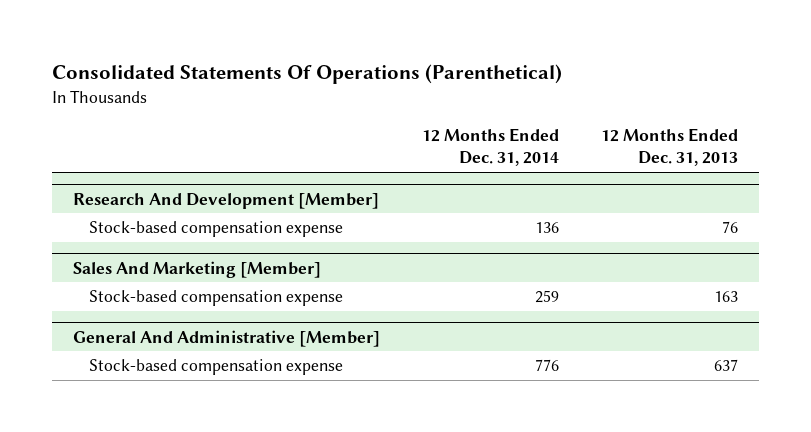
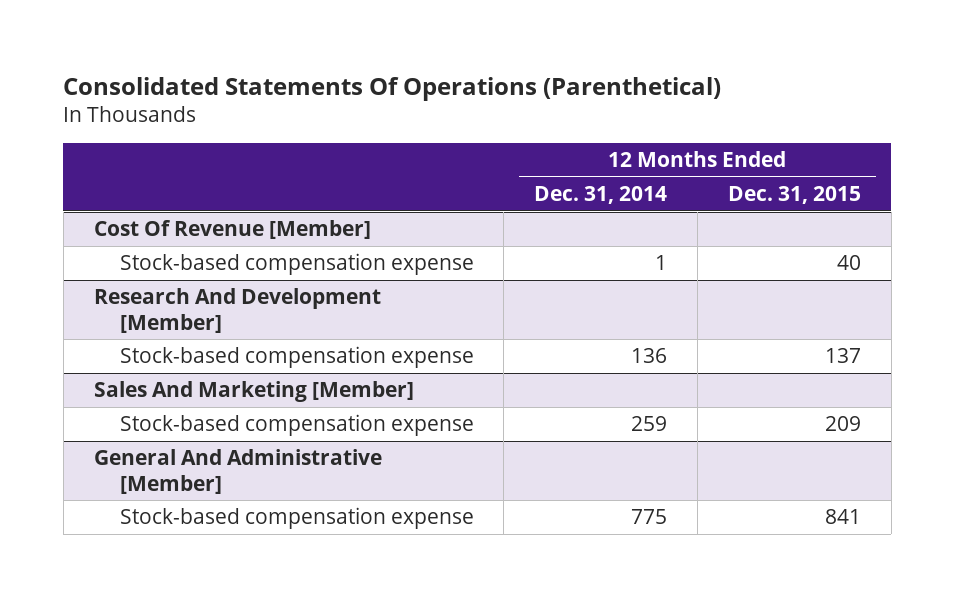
[601,127,739,167] 12 Months Ended Dec. 31, 2013 -> none
none -> [727,185,861,204] Dec. 31, 2015
none -> [93,220,371,240] Cost Of Revenue [Member]
none -> [119,253,474,276] Stock-based compensation expense
[535,359,560,372] 776 -> [631,509,668,525] 775

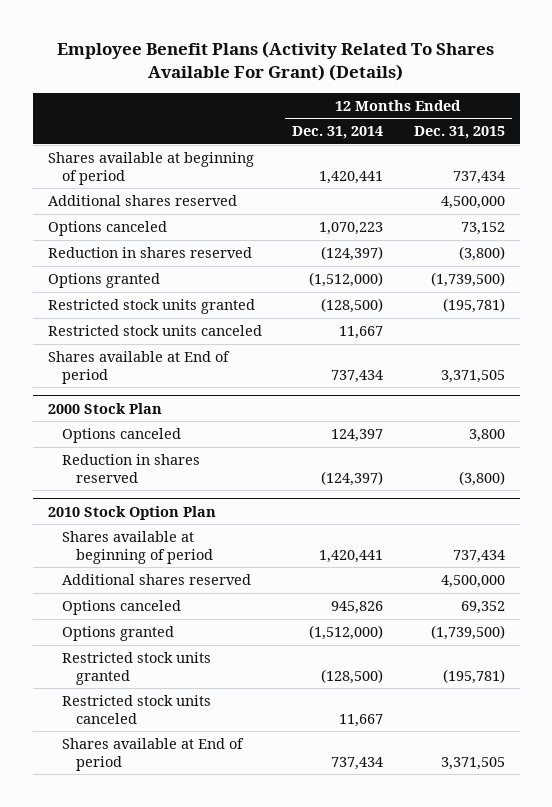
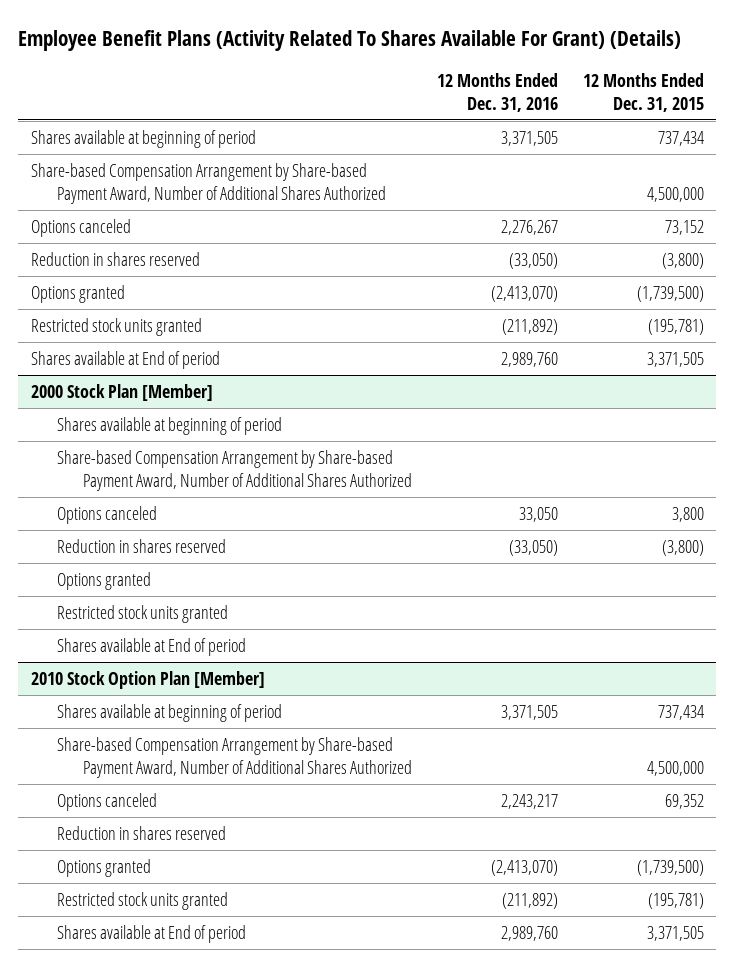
[292,126,384,140] Dec. 31, 2014 -> none
none -> [436,72,558,112] 12 Months Ended Dec. 31, 2016
[47,195,237,207] Additional shares reserved -> none
none -> [30,162,386,204] Share-based Compensation Arrangement by Share-based Payment Award, Number of Additional Shares Authorized
[47,325,262,337] Restricted stock units canceled -> none
[47,402,162,414] 2000 Stock Plan -> [30,383,213,401] 2000 Stock Plan [Member]
none -> [56,416,282,435] Shares available at beginning of period
none -> [56,449,412,491] Share-based Compensation Arrangement by Share-based Payment Award, Number of Additional Shares Authorized
none -> [56,571,151,590] Options granted
none -> [56,604,228,623] Restricted stock units granted
none -> [56,637,246,656] Shares available at End of period
[47,505,216,520] 2010 Stock Option Plan -> [30,670,265,689] 2010 Stock Option Plan [Member]
[62,574,252,586] Additional shares reserved -> none
none -> [56,736,412,778] Share-based Compensation Arrangement by Share-based Payment Award, Number of Additional Shares Authorized
none -> [56,825,226,840] Reduction in shares reserved
[62,695,212,724] Restricted stock units canceled -> none

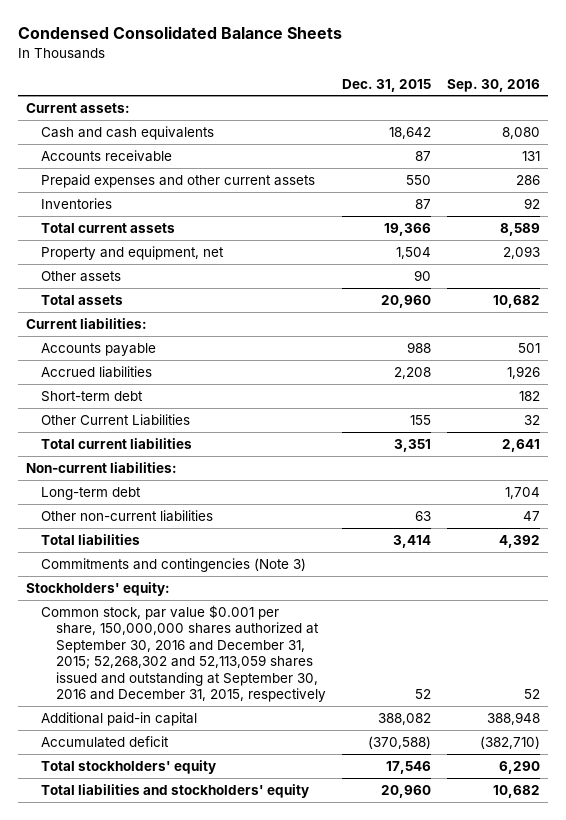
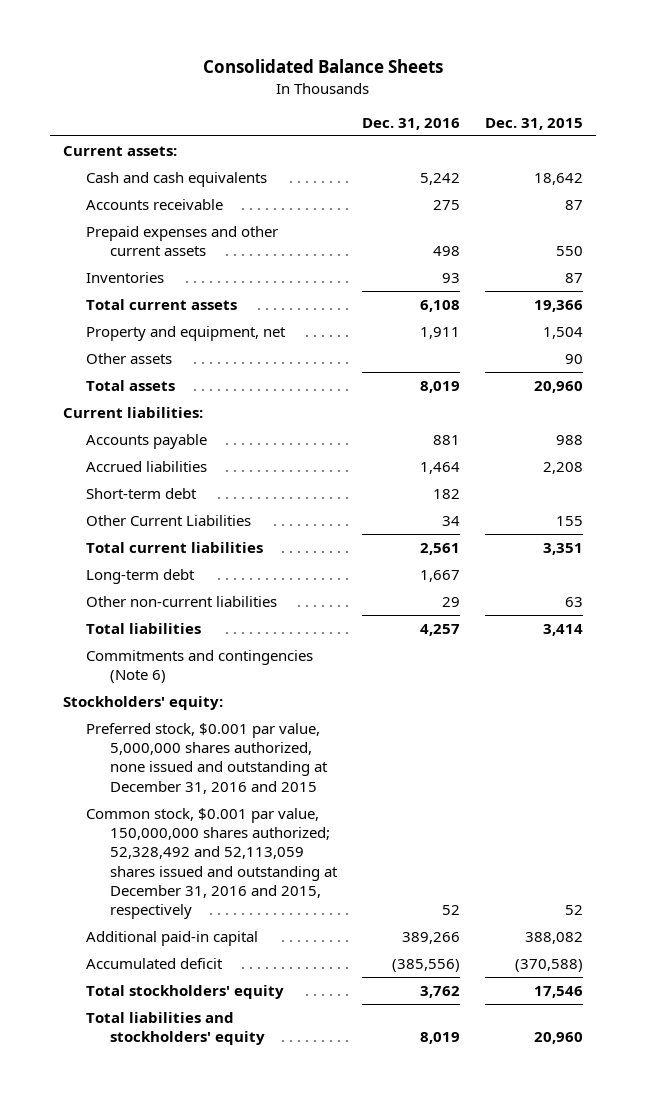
[18,26,343,40] Condensed Consolidated Balance Sheets -> [203,59,444,74] Consolidated Balance Sheets
[447,78,541,92] Sep. 30, 2016 -> none
none -> [362,117,461,130] Dec. 31, 2016
[26,461,178,473] Non-current liabilities: -> none
[41,557,307,572] Commitments and contingencies (Note 3) -> [86,650,314,684] Commitments and contingencies (Note 6)
none -> [86,723,328,794] Preferred stock, $0.001 par value, 5,000,000 shares authorized, none issued and outstanding at December 31, 2016 and 2015
[41,604,327,703] Common stock, par value $0.001 per share, 150,000,000 shares authorized at September 30, 2016 and December 31, 2015; 52,268,302 and 52,113,059 shares issued and outstanding at September 30, 2016 and December 31, 2015, respectively -> [86,808,338,920] Common stock, $0.001 par value, 150,000,000 shares authorized; 52,328,492 and 52,113,059 shares issued and outstanding at December 31, 2016 and 2015, respectively

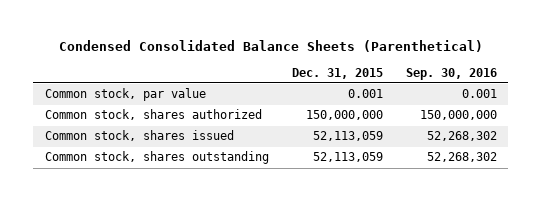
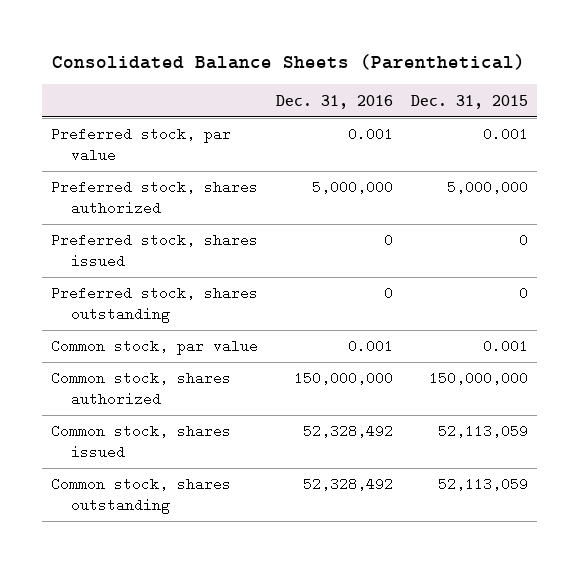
[58,39,483,52] Condensed Consolidated Balance Sheets (Parenthetical) -> [52,53,526,70] Consolidated Balance Sheets (Parenthetical)
[405,67,497,80] Sep. 30, 2016 -> none
none -> [275,94,393,109] Dec. 31, 2016
none -> [50,127,231,163] Preferred stock, par value
none -> [50,180,258,216] Preferred stock, shares authorized
none -> [50,233,258,269] Preferred stock, shares issued
none -> [50,286,258,324] Preferred stock, shares outstanding

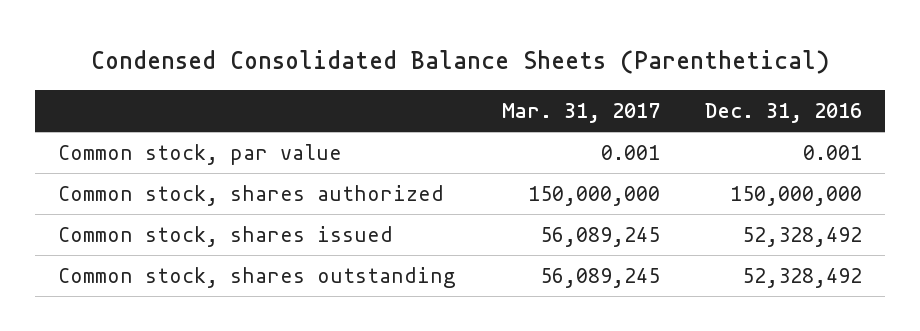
[52,53,526,70] Consolidated Balance Sheets (Parenthetical) -> [91,49,830,74] Condensed Consolidated Balance Sheets (Parenthetical)
[411,94,529,109] Dec. 31, 2015 -> none
none -> [501,103,660,124] Mar. 31, 2017
[50,127,231,163] Preferred stock, par value -> none
[50,180,258,216] Preferred stock, shares authorized -> none
[50,233,258,269] Preferred stock, shares issued -> none
[50,286,258,324] Preferred stock, shares outstanding -> none

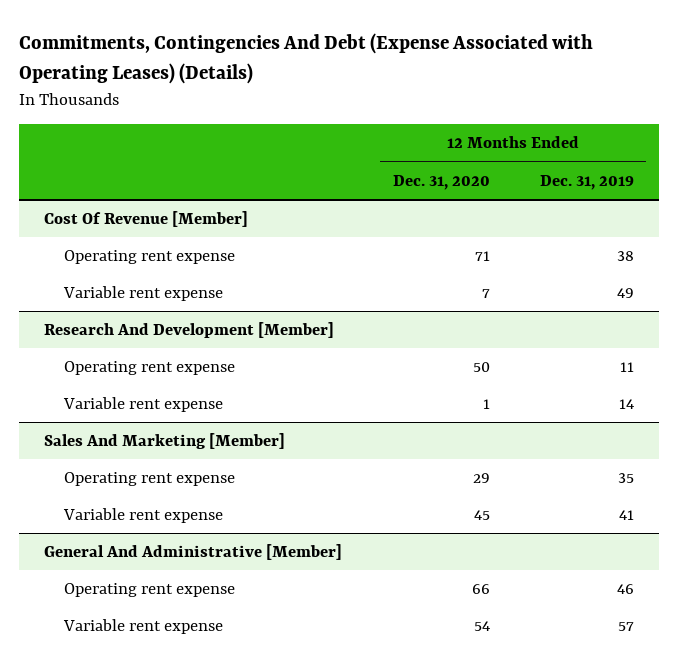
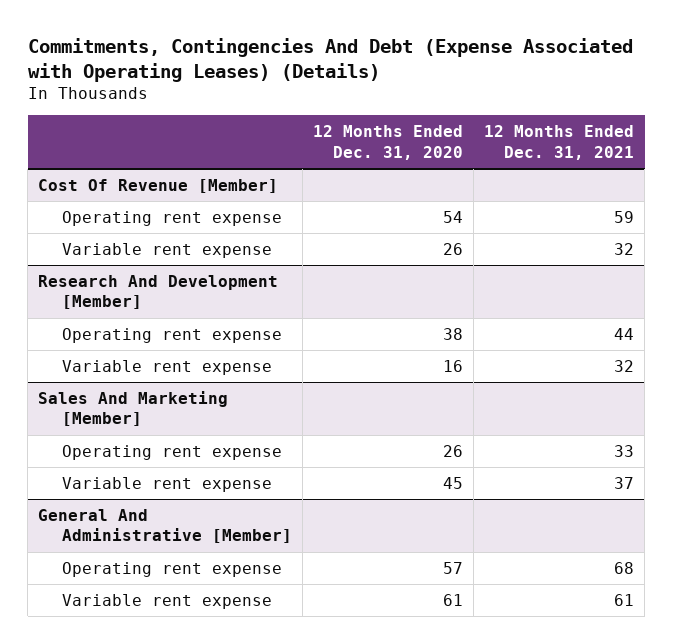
[539,174,634,190] Dec. 31, 2019 -> none
none -> [484,125,635,160] 12 Months Ended Dec. 31, 2021
[474,251,490,262] 71 -> [443,211,464,224] 54
[481,289,490,299] 7 -> [443,243,464,256] 26
[472,362,490,373] 50 -> [443,328,464,341] 38
[482,399,490,410] 1 -> [443,360,464,373] 16
[472,473,490,484] 29 -> [443,445,464,458] 26
[471,584,490,595] 66 -> [443,562,464,575] 57
[473,621,490,632] 54 -> [443,594,464,607] 61

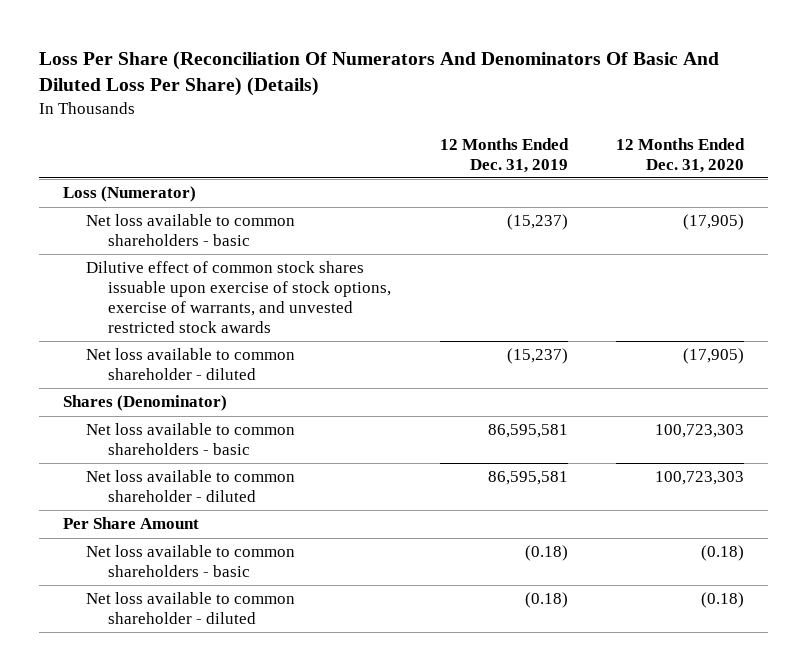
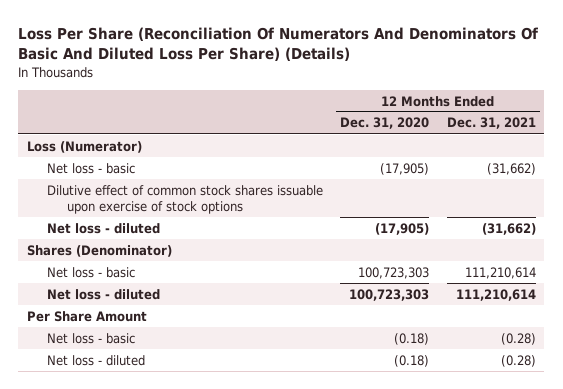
[439,137,569,173] 12 Months Ended Dec. 31, 2019 -> none
none -> [446,117,536,130] Dec. 31, 2021
[85,214,295,247] Net loss available to common shareholders - basic -> [47,162,136,174] Net loss - basic
[85,261,392,334] Dilutive effect of common stock shares issuable upon exercise of stock options, exercise of warrants, and unvested restricted stock awards -> [47,184,324,215] Dilutive effect of common stock shares issuable upon exercise of stock options
[85,348,295,381] Net loss available to common shareholder - diluted -> [47,222,161,234] Net loss - diluted
[85,423,295,456] Net loss available to common shareholders - basic -> [47,266,136,278] Net loss - basic
[85,470,295,503] Net loss available to common shareholder - diluted -> [47,288,161,300] Net loss - diluted
[85,545,295,578] Net loss available to common shareholders - basic -> [47,332,136,344] Net loss - basic
[85,592,295,625] Net loss available to common shareholder - diluted -> [47,354,146,366] Net loss - diluted

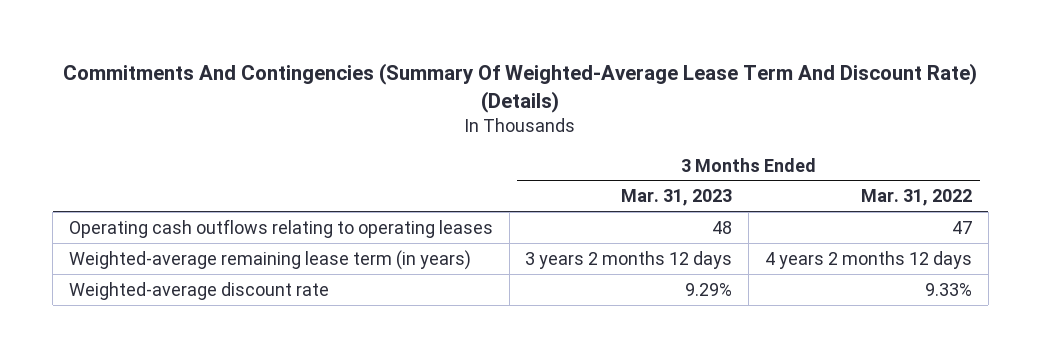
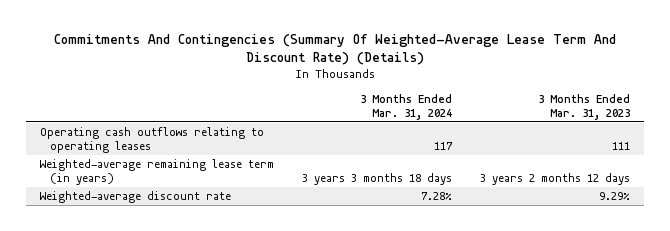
[860,189,972,207] Mar. 31, 2022 -> none
none -> [360,93,453,120] 3 Months Ended Mar. 31, 2024
[712,220,733,234] 48 -> [612,142,631,151] 111

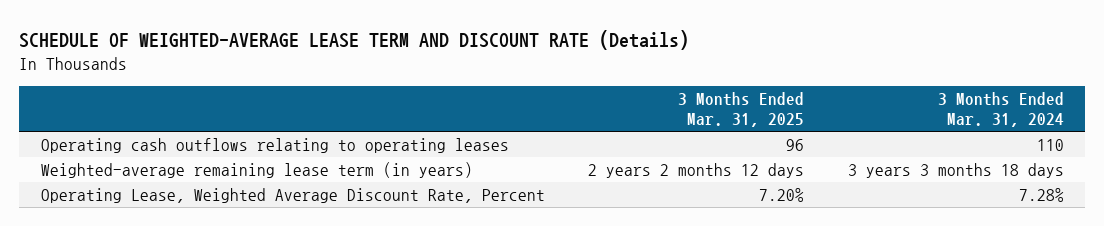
[54,34,617,66] Commitments And Contingencies (Summary Of Weighted-Average Lease Term And Discount Rate) (Details) -> [18,29,689,50] SCHEDULE OF WEIGHTED-AVERAGE LEASE TERM AND DISCOUNT RATE (Details)
[538,93,631,120] 3 Months Ended Mar. 31, 2023 -> none
none -> [678,92,805,127] 3 Months Ended Mar. 31, 2025
[434,142,454,151] 117 -> [1036,139,1064,152] 110
[40,191,232,204] Weighted-average discount rate -> [40,188,545,204] Operating Lease, Weighted Average Discount Rate, Percent

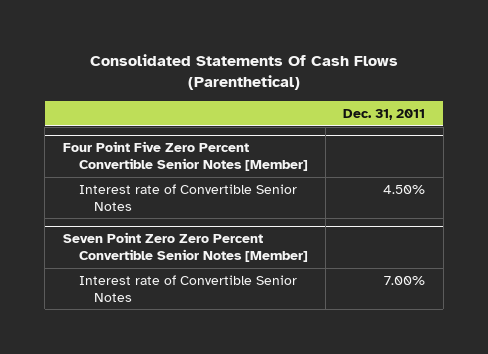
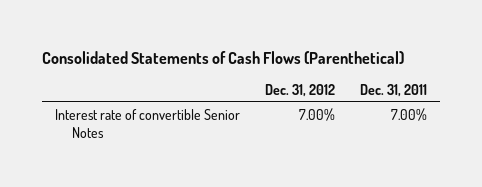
[90,54,399,91] Consolidated Statements Of Cash Flows (Parenthetical) -> [42,50,405,64] Consolidated Statements of Cash Flows (Parenthetical)
none -> [265,83,336,97] Dec. 31, 2012
[62,141,308,171] Four Point Five Zero Percent Convertible Senior Notes [Member] -> none
[62,232,308,262] Seven Point Zero Zero Percent Convertible Senior Notes [Member] -> none
[78,275,297,302] Interest rate of Convertible Senior Notes -> none
[78,184,297,211] Interest rate of Convertible Senior Notes -> [54,109,240,138] Interest rate of convertible Senior Notes
[383,185,426,195] 4.50% -> [391,108,428,122] 7.00%

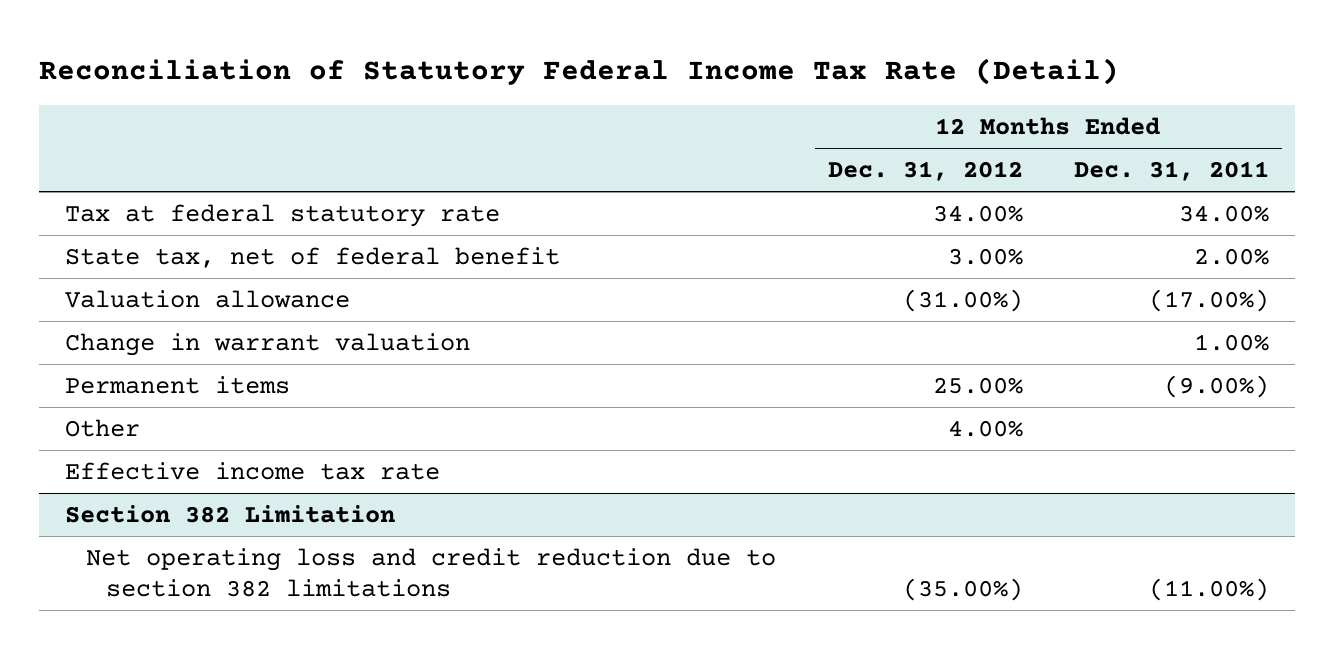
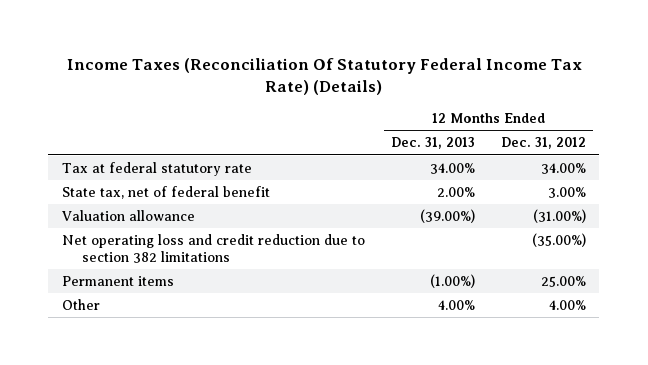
[39,58,1120,86] Reconciliation of Statutory Federal Income Tax Rate (Detail) -> [66,58,582,96] Income Taxes (Reconciliation Of Statutory Federal Income Tax Rate) (Details)
[1074,161,1270,182] Dec. 31, 2011 -> none
none -> [390,137,475,150] Dec. 31, 2013
[65,332,471,356] Change in warrant valuation -> none
none -> [61,233,365,263] Net operating loss and credit reduction due to section 382 limitations
[65,461,441,480] Effective income tax rate -> none
[65,504,396,523] Section 382 Limitation -> none
[85,547,776,598] Net operating loss and credit reduction due to section 382 limitations -> none

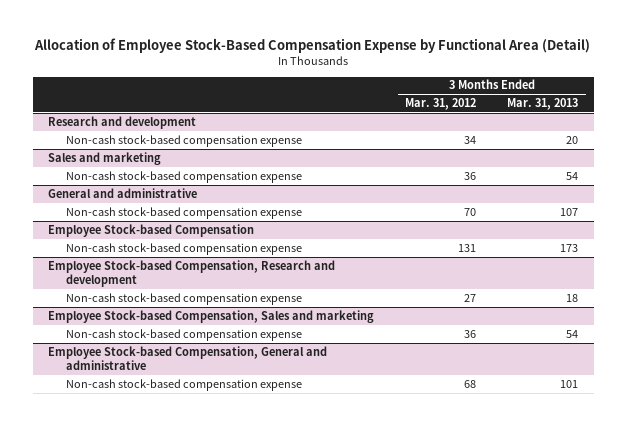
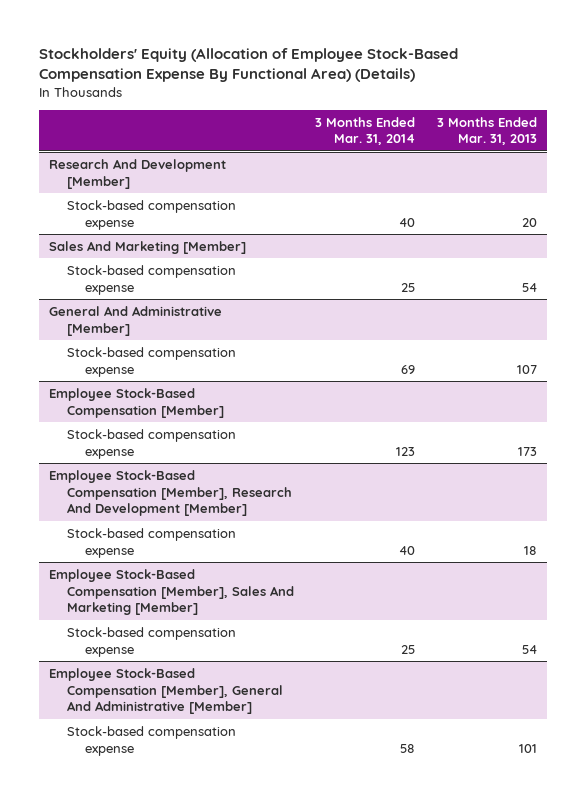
[34,38,591,54] Allocation of Employee Stock-Based Compensation Expense by Functional Area (Detail) -> [38,47,458,83] Stockholders' Equity (Allocation of Employee Stock-Based Compensation Expense By Functional Area) (Details)
[405,98,477,111] Mar. 31, 2012 -> none
none -> [315,116,416,146] 3 Months Ended Mar. 31, 2014
[48,115,197,129] Research and development -> [49,158,227,189] Research And Development [Member]
[66,134,303,147] Non-cash stock-based compensation expense -> [67,199,237,230] Stock-based compensation expense
[48,151,162,165] Sales and marketing -> [49,240,247,254] Sales And Marketing [Member]
[66,170,303,183] Non-cash stock-based compensation expense -> [67,264,237,295] Stock-based compensation expense
[48,187,198,198] General and administrative -> [49,305,223,336] General And Administrative [Member]
[66,206,303,219] Non-cash stock-based compensation expense -> [67,346,237,377] Stock-based compensation expense
[48,223,255,237] Employee Stock-based Compensation -> [49,387,225,418] Employee Stock-Based Compensation [Member]
[66,242,303,255] Non-cash stock-based compensation expense -> [67,428,237,459] Stock-based compensation expense
[48,259,336,288] Employee Stock-based Compensation, Research and development -> [49,469,293,517] Employee Stock-Based Compensation [Member], Research And Development [Member]
[66,292,303,305] Non-cash stock-based compensation expense -> [67,527,237,558] Stock-based compensation expense
[48,309,375,323] Employee Stock-based Compensation, Sales and marketing -> [49,568,295,616] Employee Stock-Based Compensation [Member], Sales And Marketing [Member]
[66,328,303,341] Non-cash stock-based compensation expense -> [67,626,237,657] Stock-based compensation expense
[48,345,328,371] Employee Stock-based Compensation, General and administrative -> [49,667,284,715] Employee Stock-Based Compensation [Member], General And Administrative [Member]
[66,378,303,391] Non-cash stock-based compensation expense -> [67,725,237,756] Stock-based compensation expense

